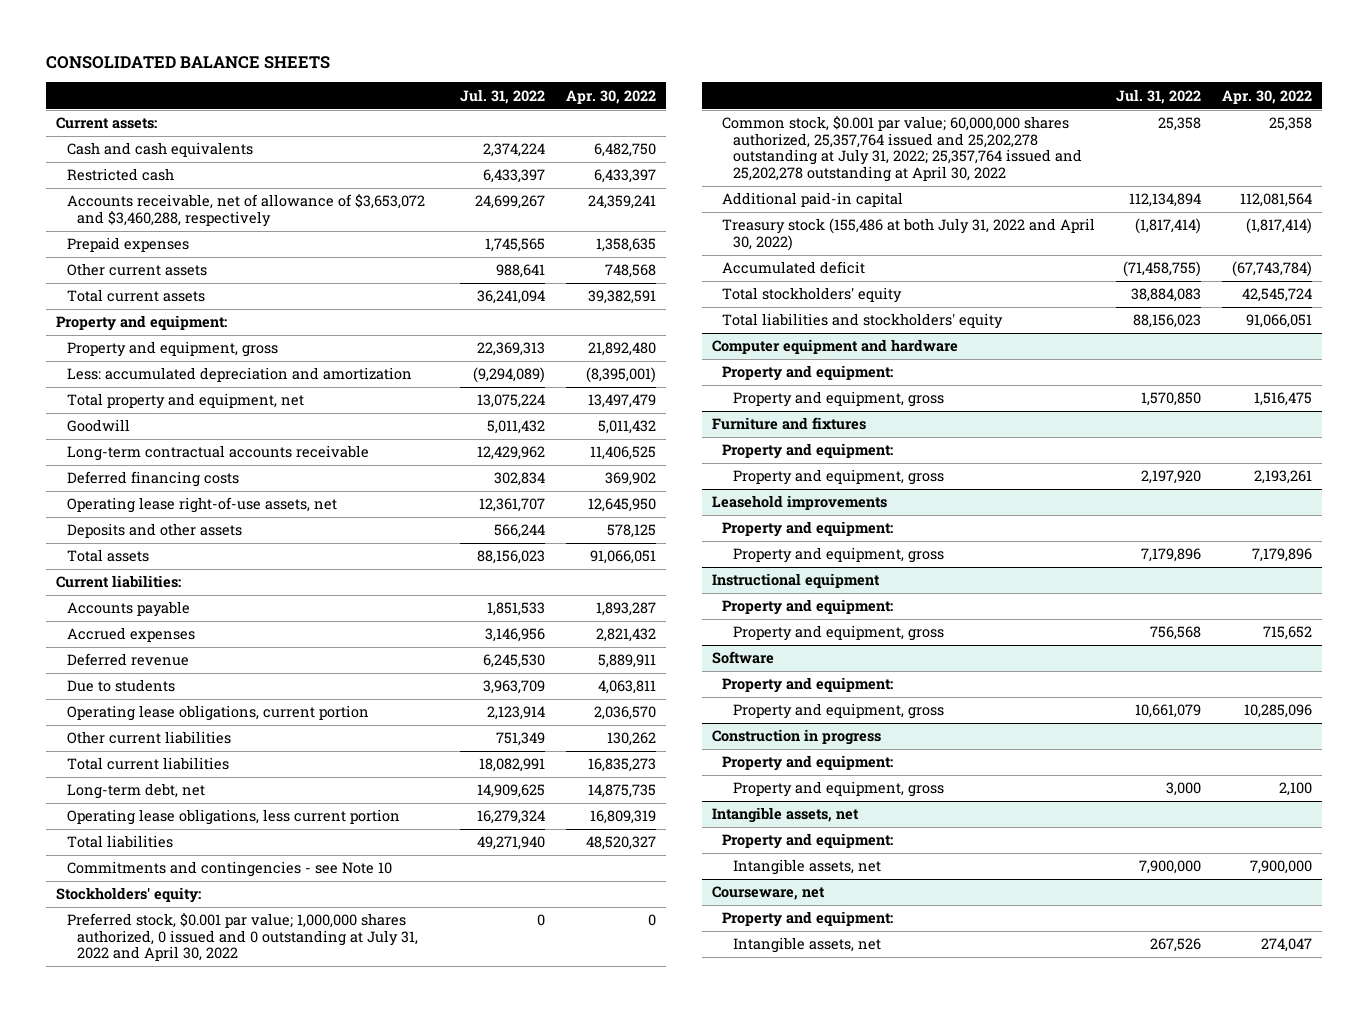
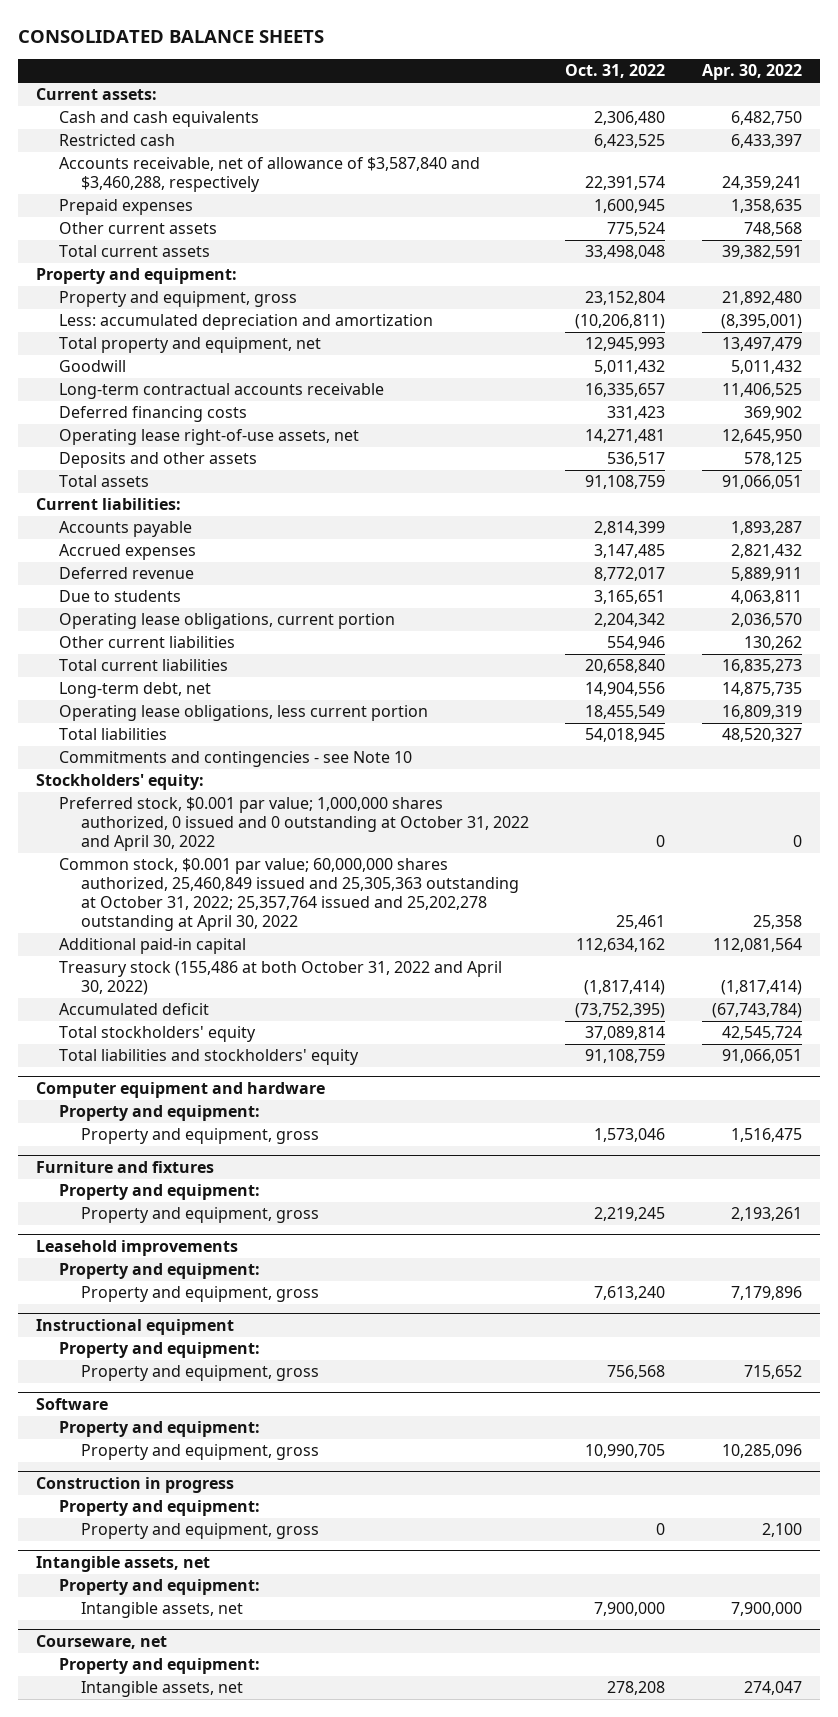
[460,88,546,104] Jul. 31, 2022 -> none
none -> [565,64,666,79] Oct. 31, 2022
[66,194,425,227] Accounts receivable, net of allowance of $3,653,072 and $3,460,288, respectively -> [58,157,480,193] Accounts receivable, net of allowance of $3,587,840 and $3,460,288, respectively
[66,913,418,962] Preferred stock, $0.001 par value; 1,000,000 shares authorized, 0 issued and 0 outstanding at July 31, 2022 and April 30, 2022 -> [58,797,530,852] Preferred stock, $0.001 par value; 1,000,000 shares authorized, 0 issued and 0 outstanding at October 31, 2022 and April 30, 2022
[722,116,1082,183] Common stock, $0.001 par value; 60,000,000 shares authorized, 25,357,764 issued and 25,202,278 outstanding at July 31, 2022; 25,357,764 issued and 25,202,278 outstanding at April 30, 2022 -> [58,858,520,931] Common stock, $0.001 par value; 60,000,000 shares authorized, 25,460,849 issued and 25,305,363 outstanding at October 31, 2022; 25,357,764 issued and 25,202,278 outstanding at April 30, 2022
[722,218,1096,251] Treasury stock (155,486 at both July 31, 2022 and April 30, 2022) -> [58,961,502,996] Treasury stock (155,486 at both October 31, 2022 and April 30, 2022)

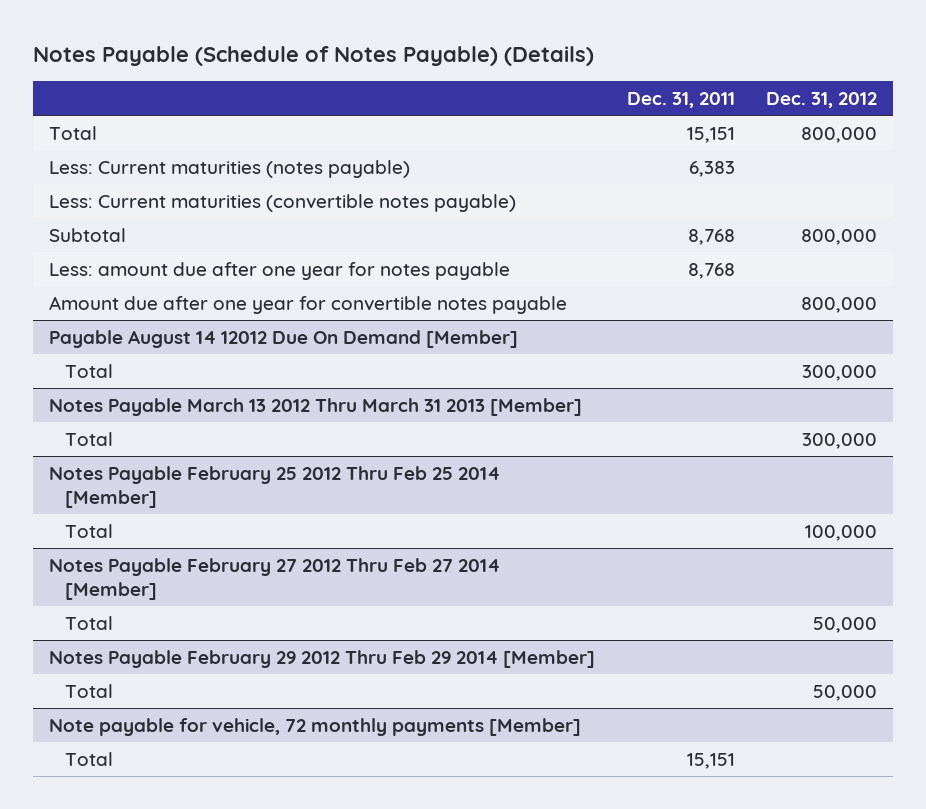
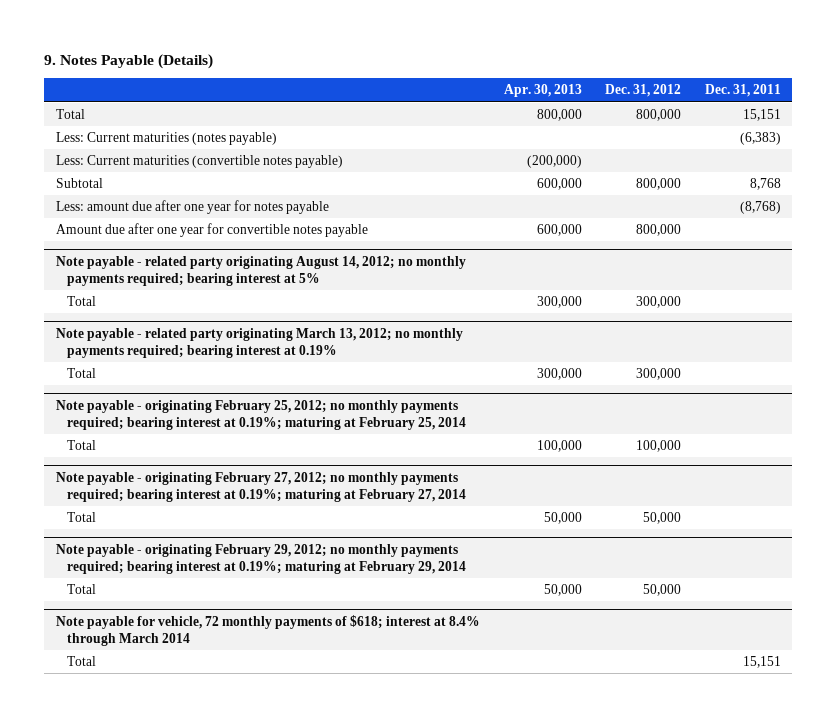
[32,46,594,67] Notes Payable (Schedule of Notes Payable) (Details) -> [44,54,214,70] 9. Notes Payable (Details)
none -> [503,84,582,98] Apr. 30, 2013
[688,160,735,177] 6,383 -> [739,131,781,145] (6,383)
[687,262,735,279] 8,768 -> [739,200,781,214] (8,768)
[48,329,518,348] Payable August 14 12012 Due On Demand [Member] -> none
none -> [56,255,467,286] Note payable - related party originating August 14, 2012; no monthly payments required; bearing interest at 5%
[48,397,582,416] Notes Payable March 13 2012 Thru March 31 2013 [Member] -> none
none -> [56,327,464,358] Note payable - related party originating March 13, 2012; no monthly payments required; bearing interest at 0.19%
[48,465,500,508] Notes Payable February 25 2012 Thru Feb 25 2014 [Member] -> none
none -> [56,399,466,430] Note payable - originating February 25, 2012; no monthly payments required; bearing interest at 0.19%; maturing at February 25, 2014
[48,557,500,600] Notes Payable February 27 2012 Thru Feb 27 2014 [Member] -> none
none -> [56,471,466,502] Note payable - originating February 27, 2012; no monthly payments required; bearing interest at 0.19%; maturing at February 27, 2014
[48,649,595,668] Notes Payable February 29 2012 Thru Feb 29 2014 [Member] -> none
none -> [56,543,466,574] Note payable - originating February 29, 2012; no monthly payments required; bearing interest at 0.19%; maturing at February 29, 2014
[48,717,581,736] Note payable for vehicle, 72 monthly payments [Member] -> none
none -> [56,614,481,646] Note payable for vehicle, 72 monthly payments of $618; interest at 8.4% through March 2014

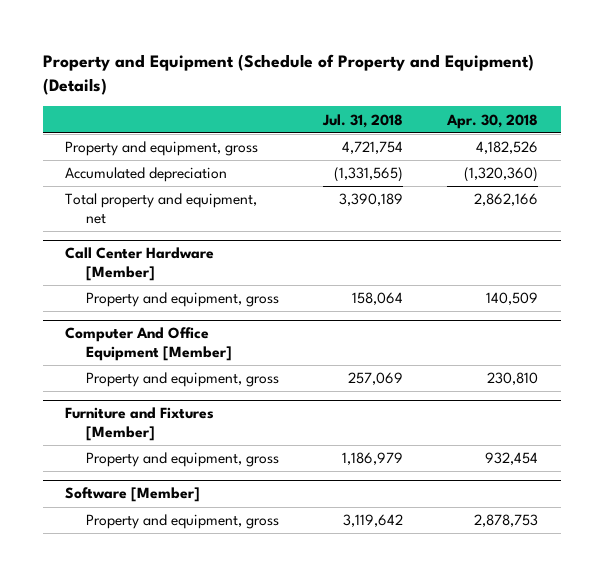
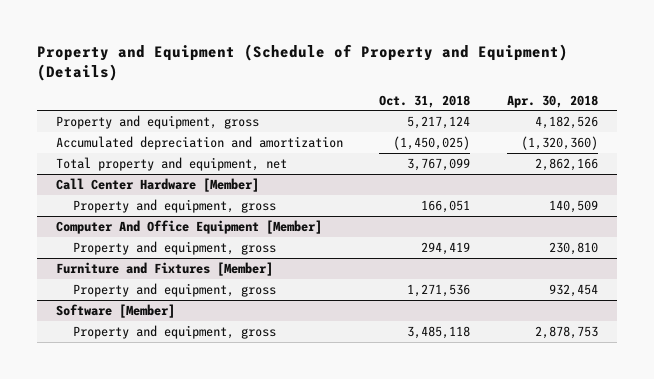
[322,113,404,128] Jul. 31, 2018 -> none
none -> [379,94,471,108] Oct. 31, 2018
[65,167,228,183] Accumulated depreciation -> [55,135,343,150] Accumulated depreciation and amortization

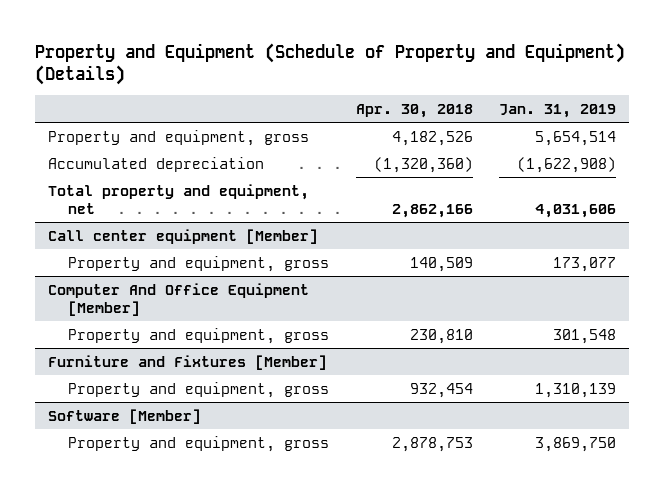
[379,94,471,108] Oct. 31, 2018 -> none
none -> [498,103,616,118] Jan. 31, 2019
[55,135,343,150] Accumulated depreciation and amortization -> [47,156,264,172] Accumulated depreciation
[55,177,259,192] Call Center Hardware [Member] -> [47,228,318,244] Call center equipment [Member]

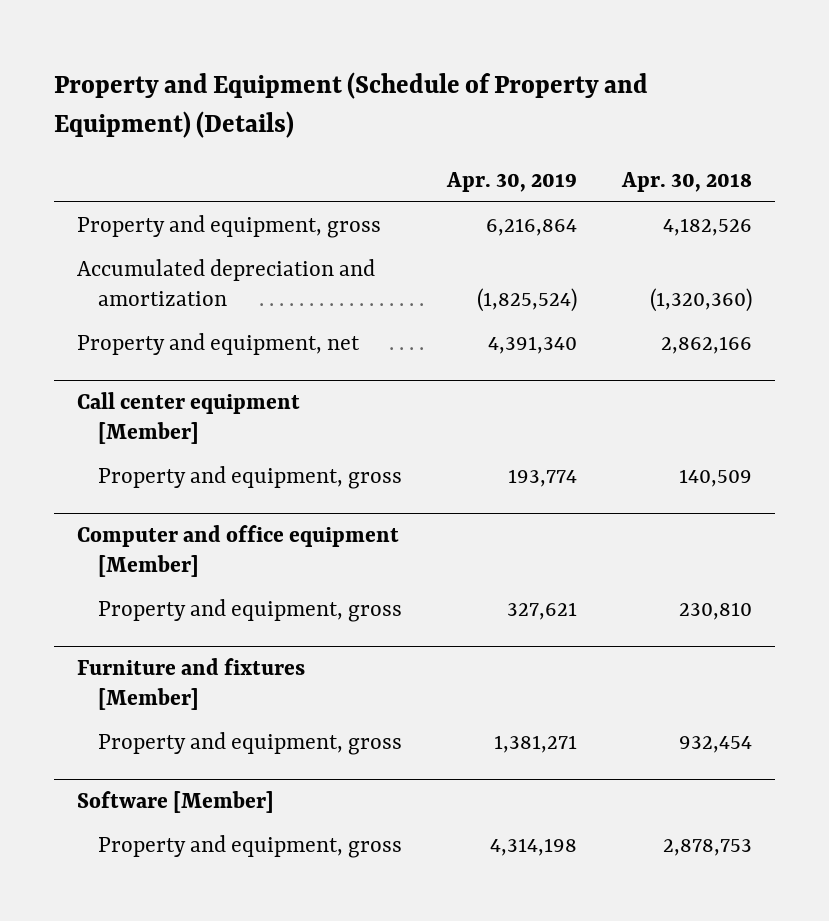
[498,103,616,118] Jan. 31, 2019 -> none
none -> [446,171,578,192] Apr. 30, 2019
[47,156,264,172] Accumulated depreciation -> [77,259,376,307] Accumulated depreciation and amortization
[47,183,309,214] Total property and equipment, net -> [77,333,361,356] Property and equipment, net
[47,282,309,316] Computer And Office Equipment [Member] -> [77,525,400,578] Computer and office equipment [Member]
[47,354,327,370] Furniture and Fixtures [Member] -> [77,658,306,711] Furniture and fixtures [Member]

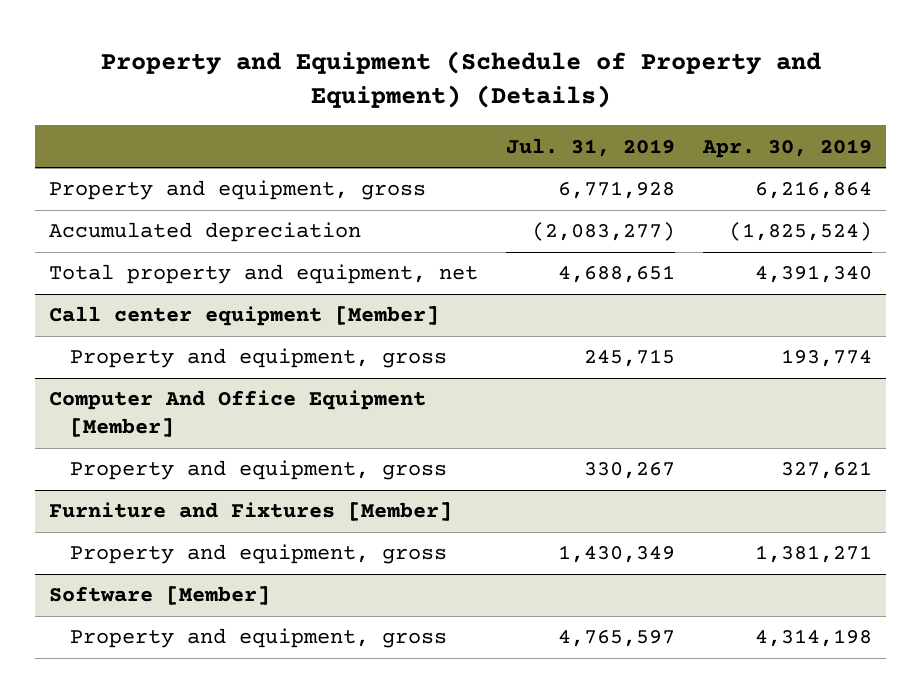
[621,171,753,192] Apr. 30, 2018 -> none
none -> [506,137,676,157] Jul. 31, 2019
[77,259,376,307] Accumulated depreciation and amortization -> [49,222,362,243] Accumulated depreciation
[77,333,361,356] Property and equipment, net -> [49,264,479,285] Total property and equipment, net
[77,525,400,578] Computer and office equipment [Member] -> [49,390,427,438] Computer And Office Equipment [Member]
[77,658,306,711] Furniture and fixtures [Member] -> [49,502,453,522] Furniture and Fixtures [Member]

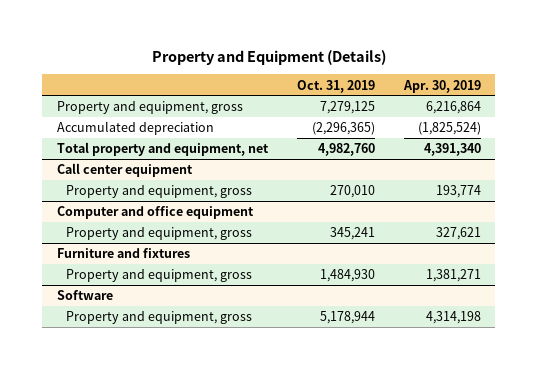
[100,51,821,109] Property and Equipment (Schedule of Property and Equipment) (Details) -> [151,49,386,65] Property and Equipment (Details)
[506,137,676,157] Jul. 31, 2019 -> none
none -> [296,79,375,93] Oct. 31, 2019
[49,306,440,327] Call center equipment [Member] -> [56,163,193,178] Call center equipment
[49,390,427,438] Computer And Office Equipment [Member] -> [56,206,254,220] Computer and office equipment
[49,502,453,522] Furniture and Fixtures [Member] -> [56,248,190,259] Furniture and fixtures
[49,586,271,606] Software [Member] -> [56,290,113,301] Software

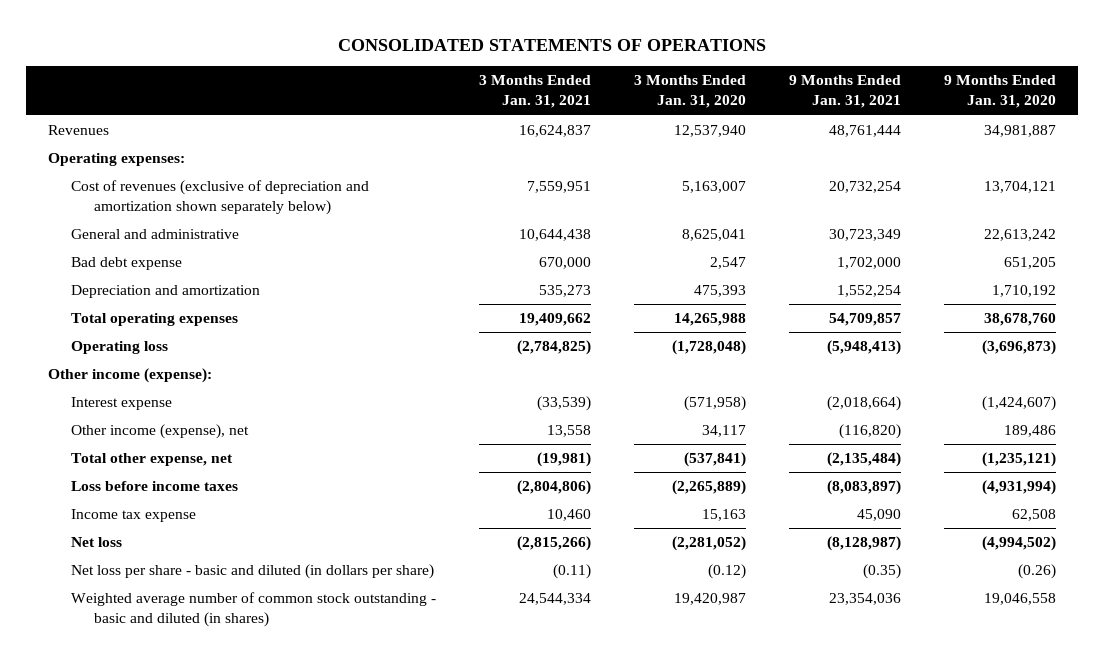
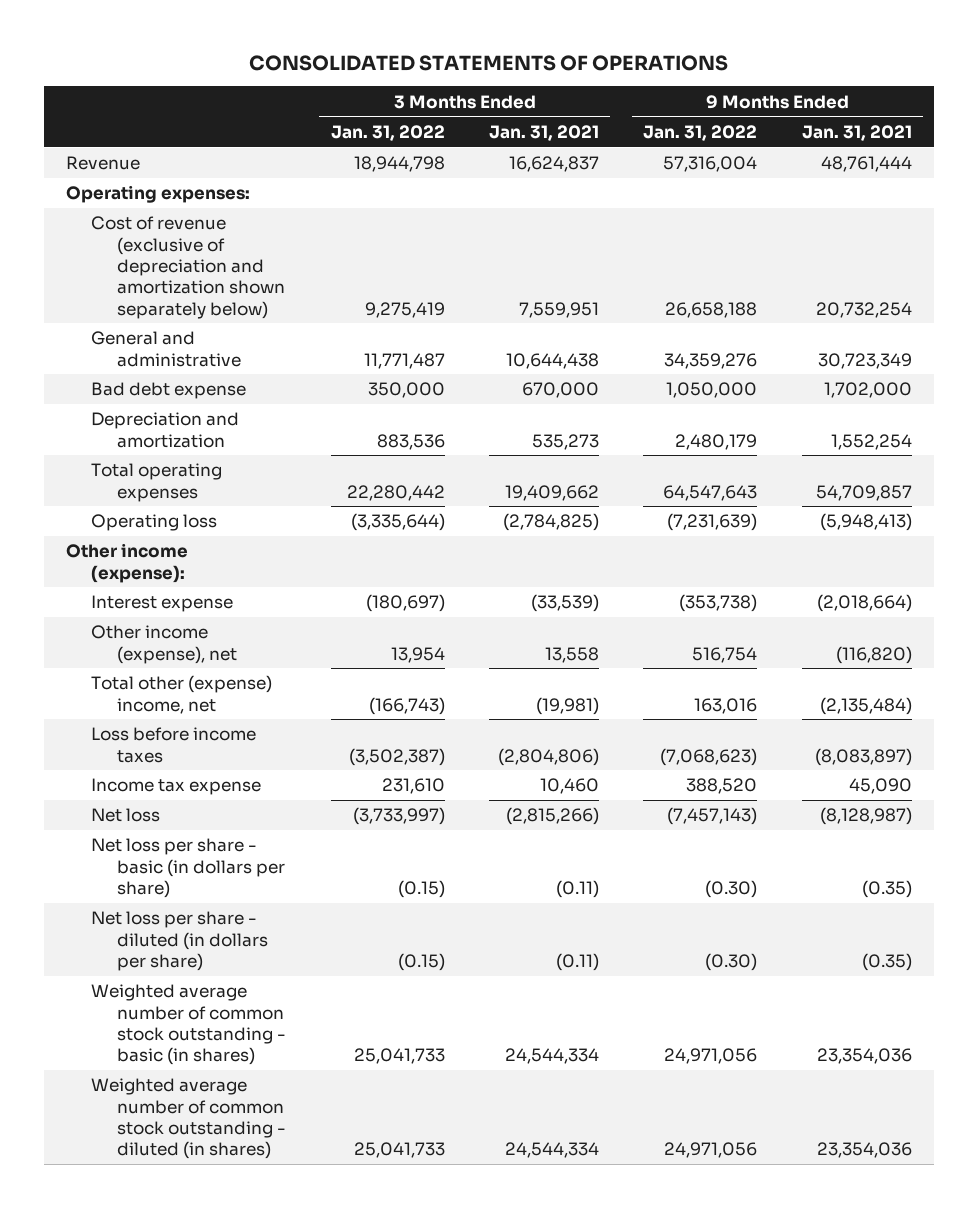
[634,75,747,109] 3 Months Ended Jan. 31, 2020 -> none
[944,75,1057,109] 9 Months Ended Jan. 31, 2020 -> none
none -> [330,124,445,141] Jan. 31, 2022
none -> [643,124,758,141] Jan. 31, 2022
[47,125,109,136] Revenues -> [65,156,140,171] Revenue
[71,180,370,216] Cost of revenues (exclusive of depreciation and amortization shown separately below) -> [91,216,286,319] Cost of revenue (exclusive of depreciation and amortization shown separately below)
[71,453,234,467] Total other expense, net -> [91,675,273,714] Total other (expense) income, net
[71,564,435,580] Net loss per share - basic and diluted (in dollars per share) -> [91,838,286,898] Net loss per share - basic (in dollars per share)
none -> [91,911,269,971] Net loss per share - diluted (in dollars per share)
[71,592,437,628] Weighted average number of common stock outstanding - basic and diluted (in shares) -> [91,984,287,1066] Weighted average number of common stock outstanding - basic (in shares)
none -> [91,1078,287,1160] Weighted average number of common stock outstanding - diluted (in shares)

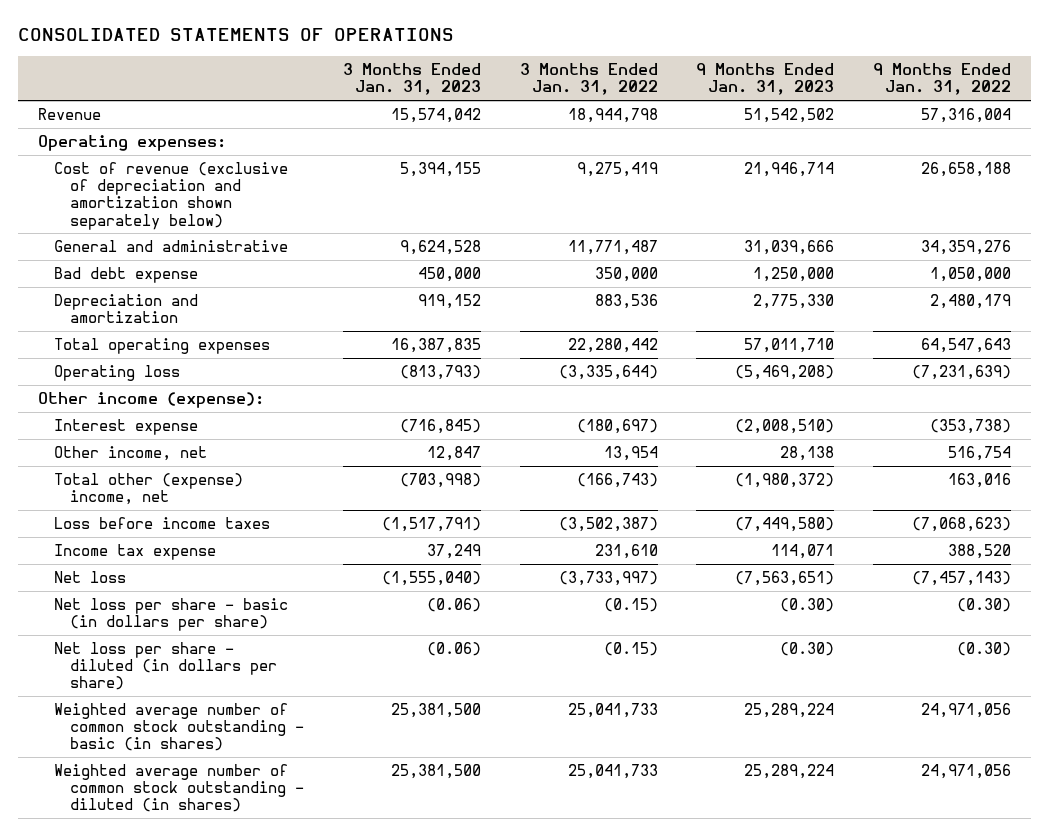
[488,124,599,141] Jan. 31, 2021 -> none
[801,124,912,141] Jan. 31, 2021 -> none
none -> [342,63,481,96] 3 Months Ended Jan. 31, 2023
none -> [696,63,835,96] 9 Months Ended Jan. 31, 2023
[91,625,238,664] Other income (expense), net -> [53,446,207,462] Other income, net

